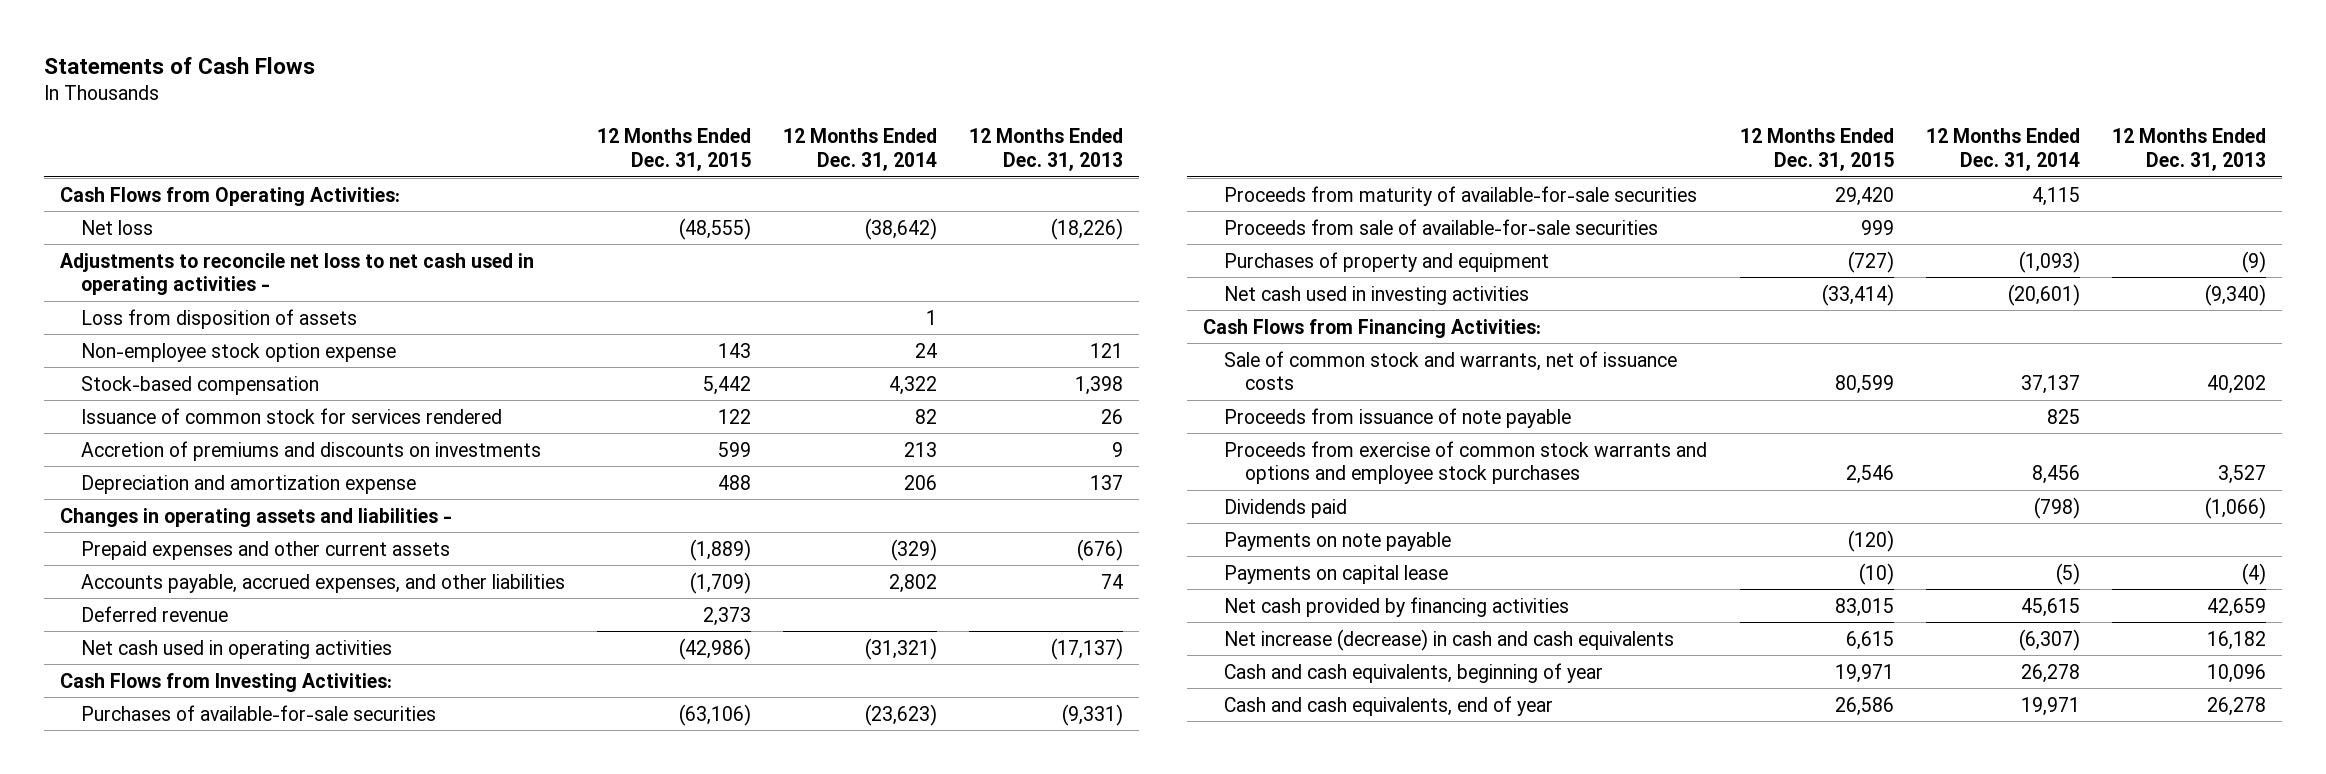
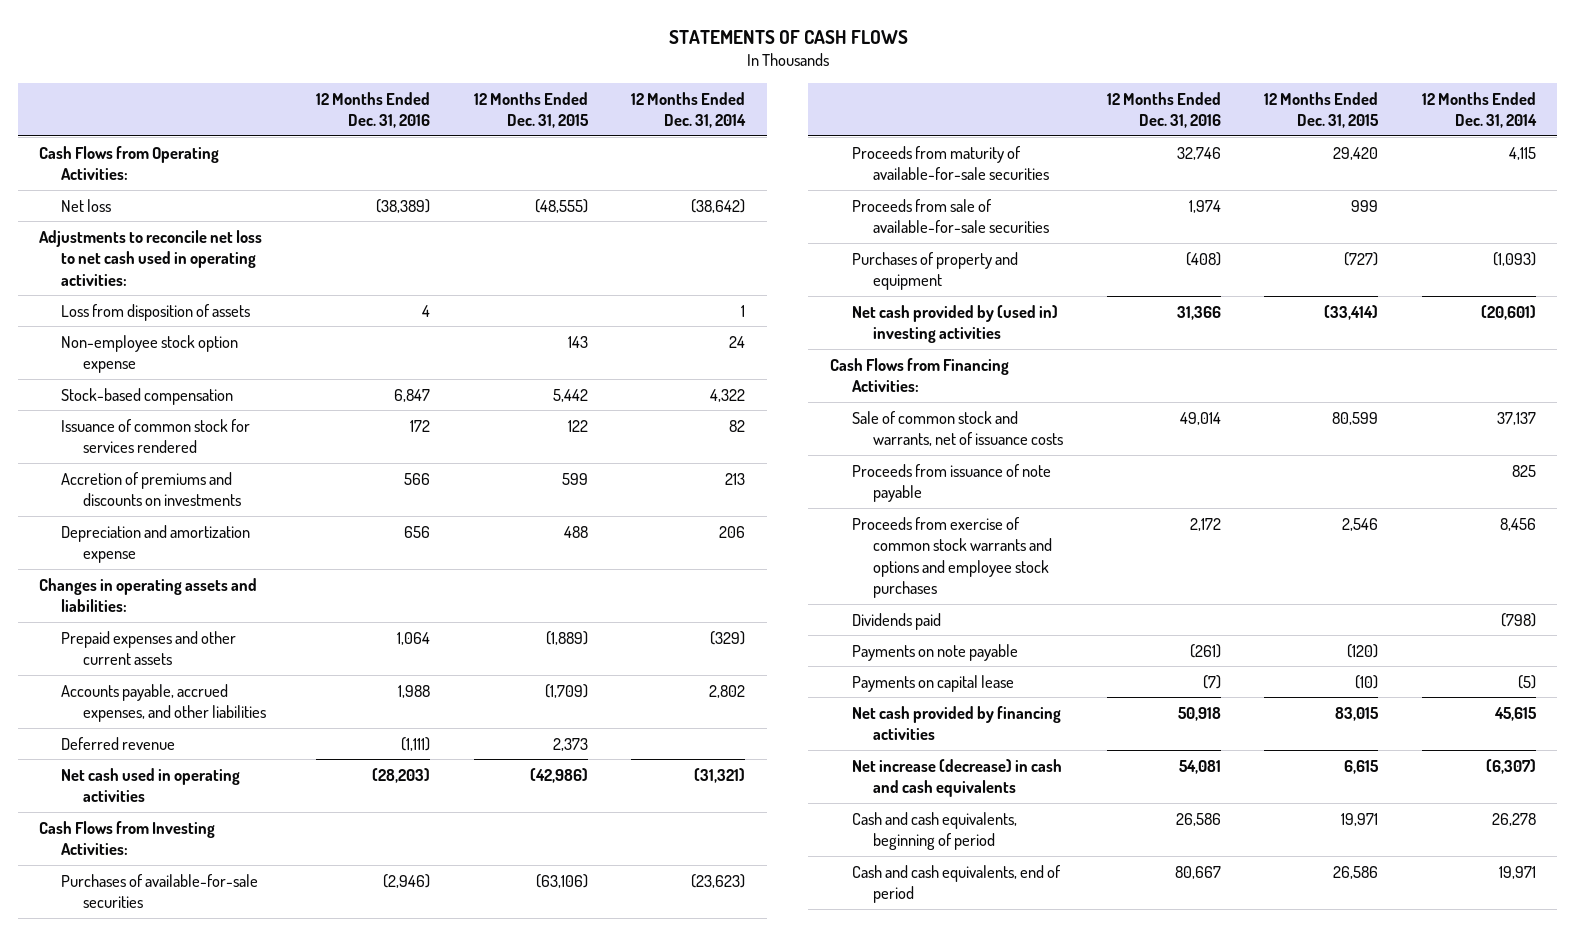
[44,57,316,75] Statements of Cash Flows -> [668,29,908,44] STATEMENTS OF CASH FLOWS
[968,128,1123,171] 12 Months Ended Dec. 31, 2013 -> none
none -> [316,91,431,129] 12 Months Ended Dec. 31, 2016
[60,252,535,295] Adjustments to reconcile net loss to net cash used in operating activities - -> [39,229,263,286] Adjustments to reconcile net loss to net cash used in operating activities:
[60,507,453,527] Changes in operating assets and liabilities - -> [39,577,258,613] Changes in operating assets and liabilities:
[1223,285,1529,305] Net cash used in investing activities -> [851,304,1058,344] Net cash provided by (used in) investing activities
[1223,662,1603,683] Cash and cash equivalents, beginning of year -> [851,811,1017,851] Cash and cash equivalents, beginning of period
[1223,695,1553,716] Cash and cash equivalents, end of year -> [851,864,1061,904] Cash and cash equivalents, end of period

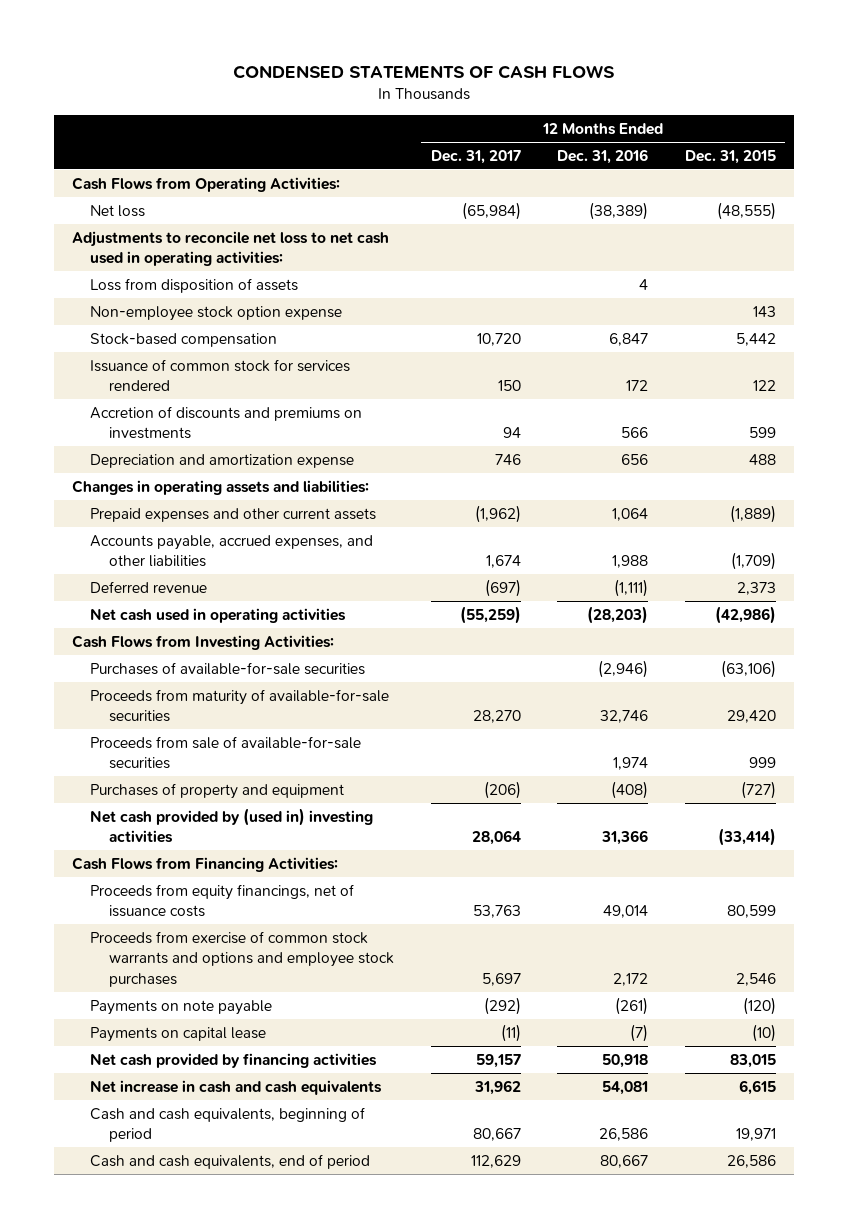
[668,29,908,44] STATEMENTS OF CASH FLOWS -> [232,65,615,80] CONDENSED STATEMENTS OF CASH FLOWS
[630,91,746,129] 12 Months Ended Dec. 31, 2014 -> none
none -> [430,149,521,164] Dec. 31, 2017
[61,471,241,507] Accretion of premiums and discounts on investments -> [90,405,363,440] Accretion of discounts and premiums on investments
[851,463,1051,503] Proceeds from issuance of note payable -> none
[851,410,1064,447] Sale of common stock and warrants, net of issuance costs -> [90,883,355,918] Proceeds from equity financings, net of issuance costs
[851,612,941,630] Dividends paid -> none
[851,758,1062,798] Net increase (decrease) in cash and cash equivalents -> [90,1079,383,1095] Net increase in cash and cash equivalents

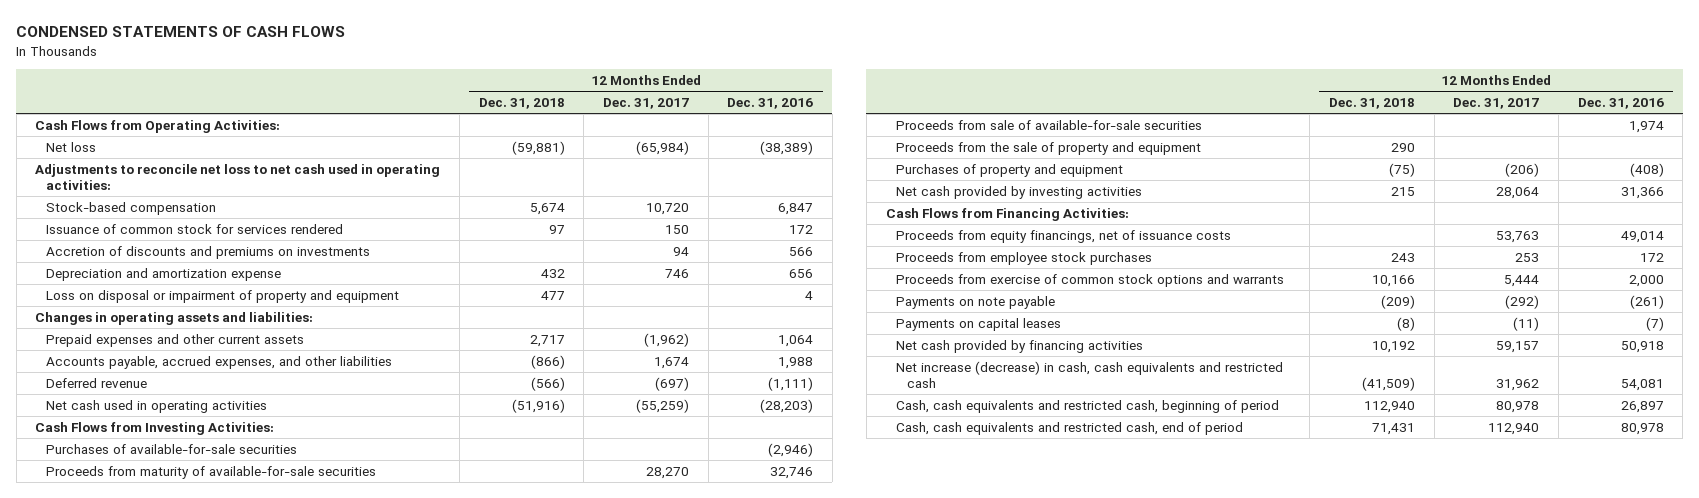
[684,149,776,164] Dec. 31, 2015 -> none
none -> [478,98,565,110] Dec. 31, 2018
[90,277,299,293] Loss from disposition of assets -> none
[90,305,343,321] Non-employee stock option expense -> none
none -> [46,289,400,303] Loss on disposal or impairment of property and equipment
none -> [896,141,1202,155] Proceeds from the sale of property and equipment
[90,807,374,844] Net cash provided by (used in) investing activities -> [896,185,1143,199] Net cash provided by investing activities
none -> [896,251,1153,265] Proceeds from employee stock purchases
[90,930,394,987] Proceeds from exercise of common stock warrants and options and employee stock purchases -> [896,273,1285,287] Proceeds from exercise of common stock options and warrants
[481,972,521,986] 5,697 -> [1504,274,1540,287] 5,444
[613,972,649,986] 2,172 -> [1628,274,1664,287] 2,000
[90,1026,267,1042] Payments on capital lease -> [896,317,1062,331] Payments on capital leases
[90,1079,383,1095] Net increase in cash and cash equivalents -> [896,360,1284,388] Net increase (decrease) in cash, cash equivalents and restricted cash
[90,1106,366,1143] Cash and cash equivalents, beginning of period -> [896,399,1280,413] Cash, cash equivalents and restricted cash, beginning of period
[472,1128,521,1142] 80,667 -> [1496,400,1540,413] 80,978
[599,1128,649,1142] 26,586 -> [1620,400,1664,413] 26,897
[90,1153,371,1169] Cash and cash equivalents, end of period -> [896,421,1244,435] Cash, cash equivalents and restricted cash, end of period
[470,1154,521,1168] 112,629 -> [1488,422,1540,435] 112,940
[600,1154,649,1168] 80,667 -> [1620,422,1664,435] 80,978

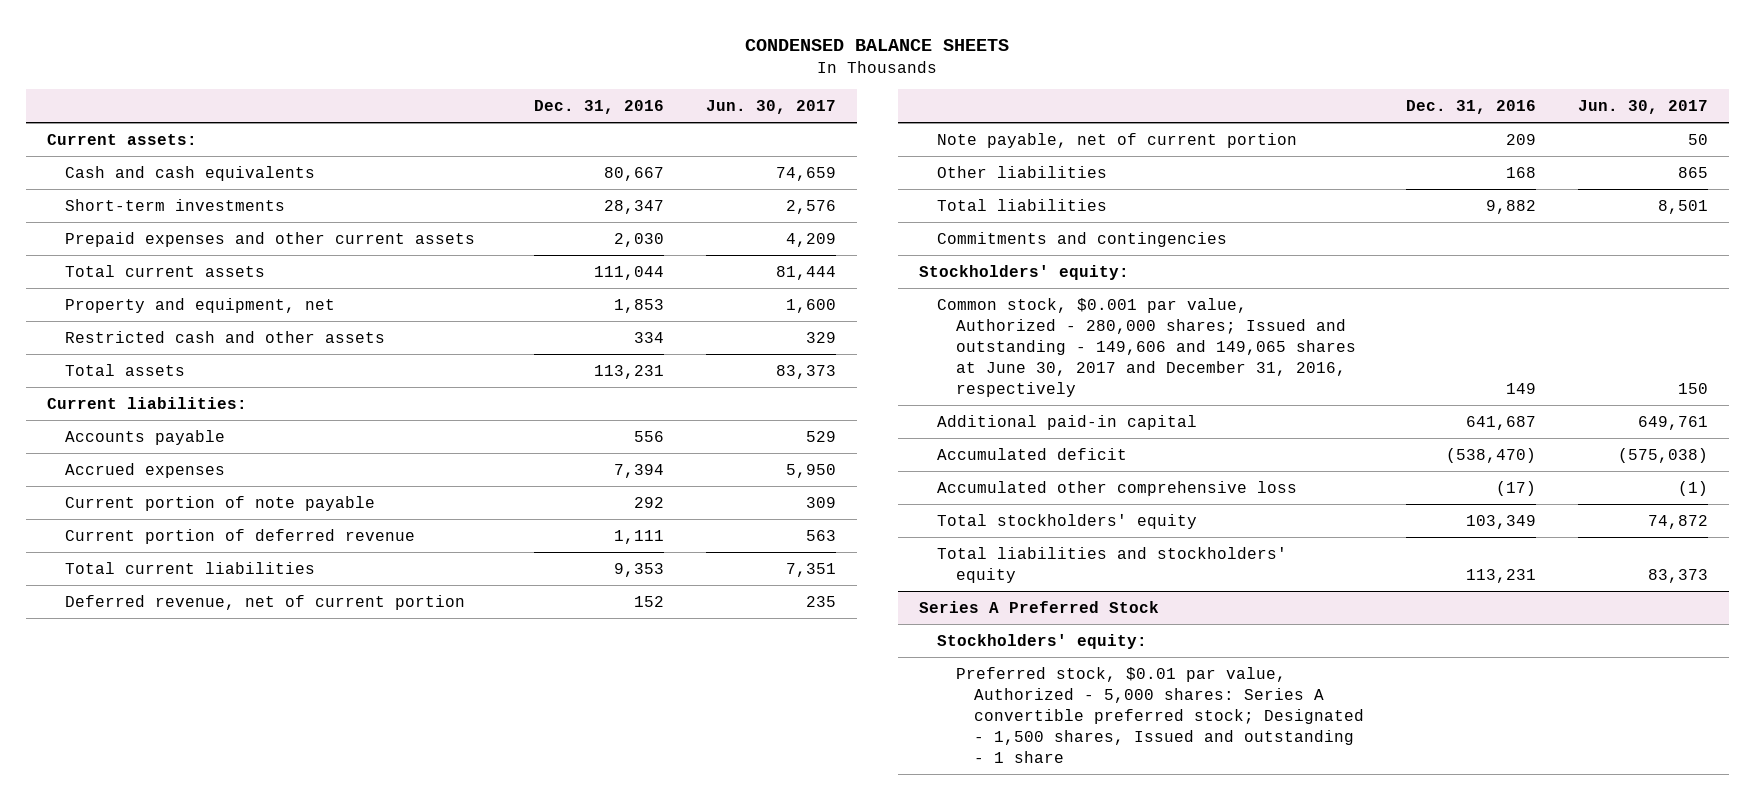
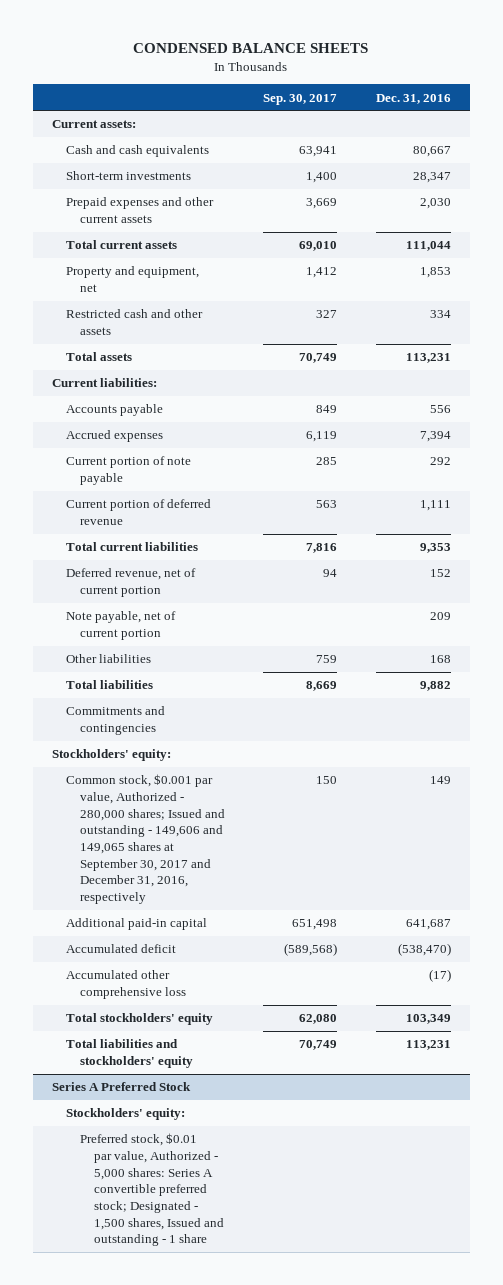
[706,99,837,114] Jun. 30, 2017 -> none
none -> [263,93,338,105] Sep. 30, 2017
[937,297,1356,397] Common stock, $0.001 par value, Authorized - 280,000 shares; Issued and outstanding - 149,606 and 149,065 shares at June 30, 2017 and December 31, 2016, respectively -> [65,774,225,905] Common stock, $0.001 par value, Authorized - 280,000 shares; Issued and outstanding - 149,606 and 149,065 shares at September 30, 2017 and December 31, 2016, respectively

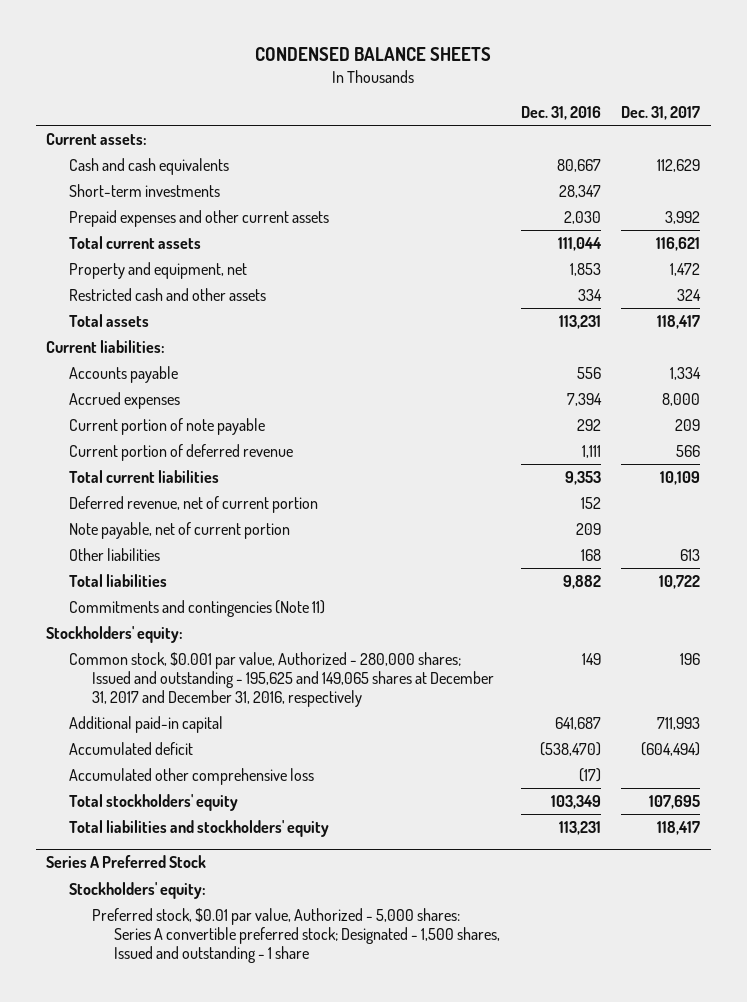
[263,93,338,105] Sep. 30, 2017 -> none
none -> [621,106,701,121] Dec. 31, 2017
[65,706,165,735] Commitments and contingencies -> [69,599,326,617] Commitments and contingencies (Note 11)
[65,774,225,905] Common stock, $0.001 par value, Authorized - 280,000 shares; Issued and outstanding - 149,606 and 149,065 shares at September 30, 2017 and December 31, 2016, respectively -> [69,651,494,707] Common stock, $0.001 par value, Authorized - 280,000 shares; Issued and outstanding - 195,625 and 149,065 shares at December 31, 2017 and December 31, 2016, respectively

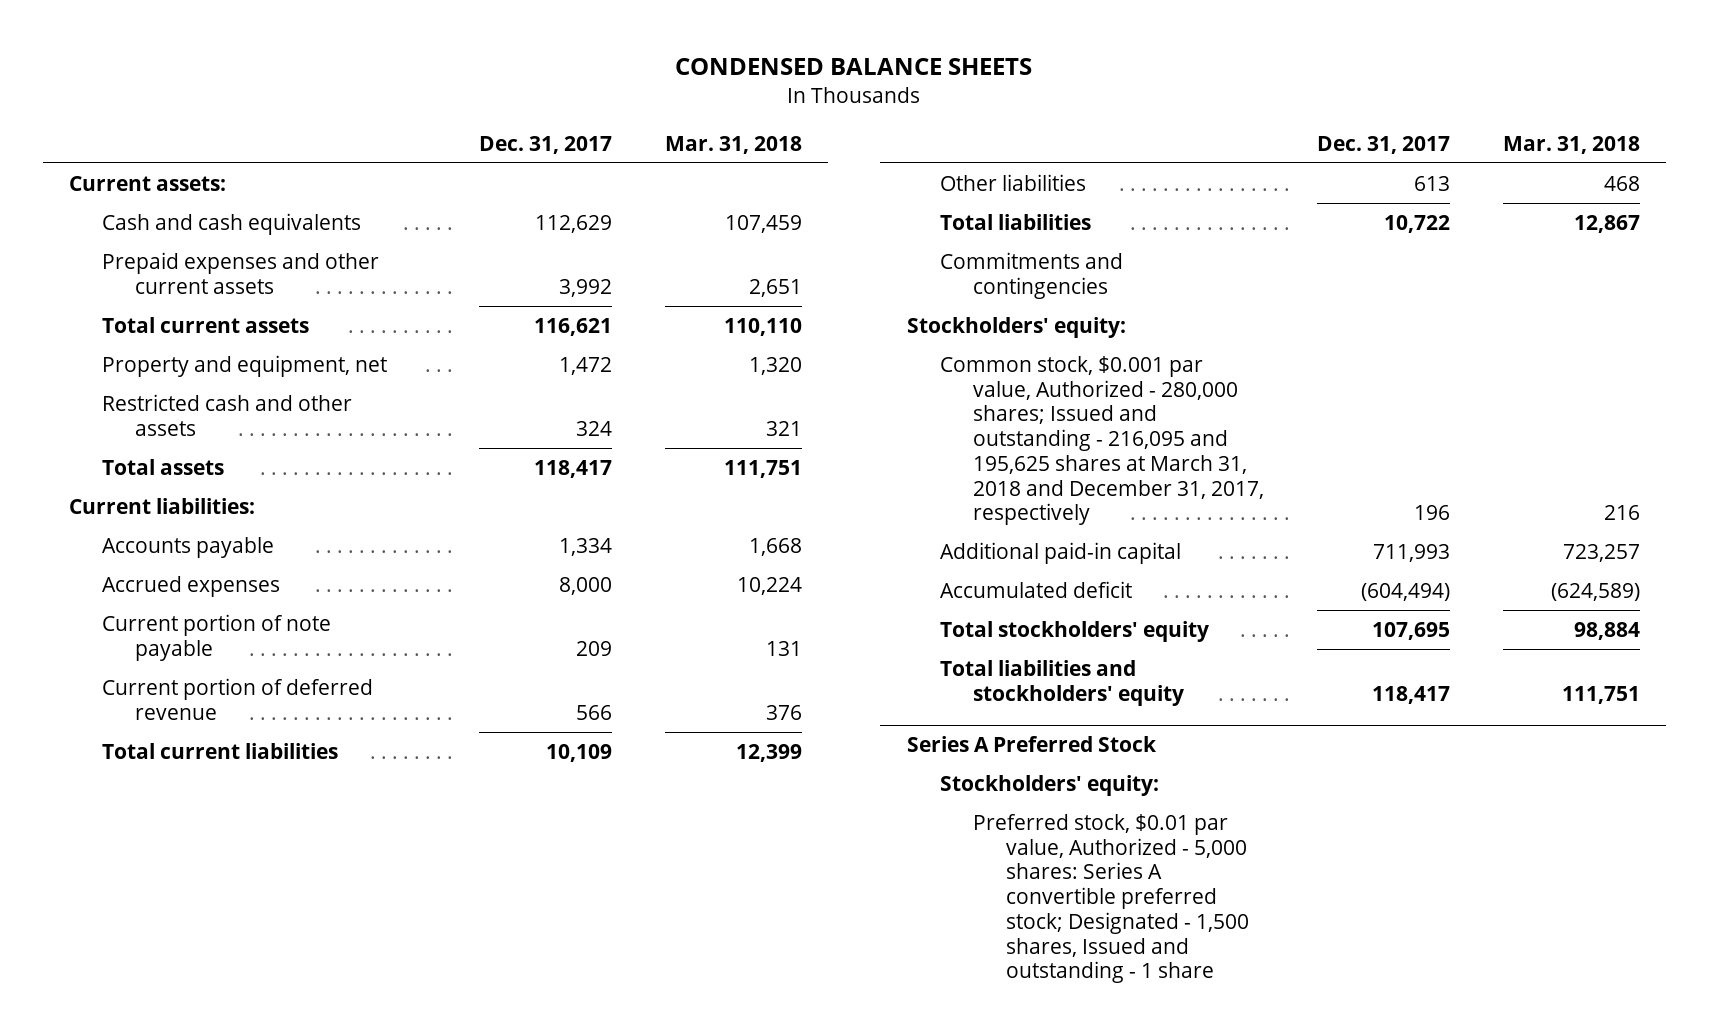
[520,106,601,121] Dec. 31, 2016 -> none
none -> [665,135,803,154] Mar. 31, 2018
[69,183,221,197] Short-term investments -> none
[69,495,319,513] Deferred revenue, net of current portion -> none
[69,521,291,539] Note payable, net of current portion -> none
[69,599,326,617] Commitments and contingencies (Note 11) -> [939,251,1123,299] Commitments and contingencies
[69,651,494,707] Common stock, $0.001 par value, Authorized - 280,000 shares; Issued and outstanding - 195,625 and 149,065 shares at December 31, 2017 and December 31, 2016, respectively -> [939,355,1265,526] Common stock, $0.001 par value, Authorized - 280,000 shares; Issued and outstanding - 216,095 and 195,625 shares at March 31, 2018 and December 31, 2017, respectively
[69,767,315,785] Accumulated other comprehensive loss -> none

